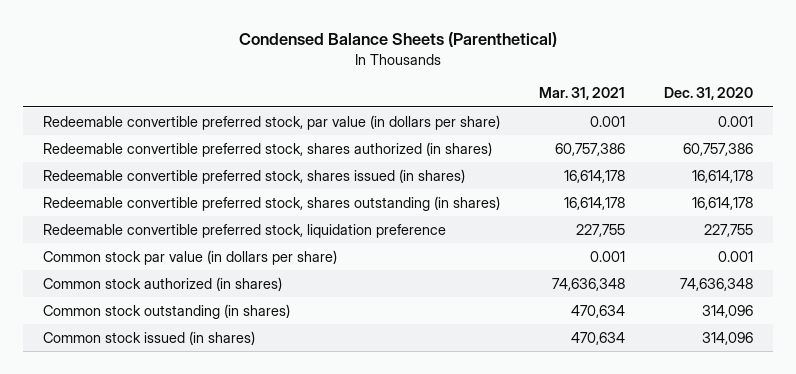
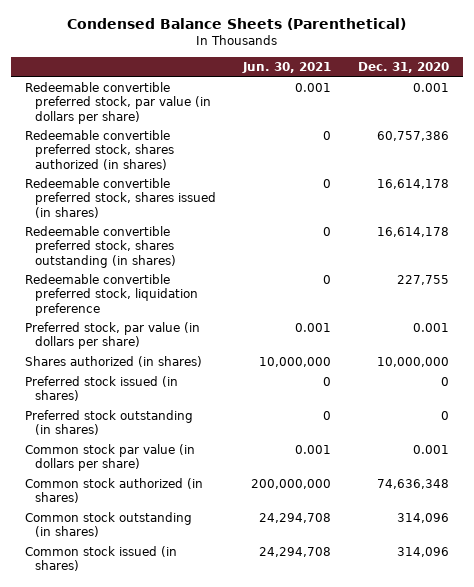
[538,87,625,101] Mar. 31, 2021 -> none
none -> [242,62,332,74] Jun. 30, 2021
none -> [24,322,200,350] Preferred stock, par value (in dollars per share)
none -> [24,356,202,368] Shares authorized (in shares)
none -> [24,376,178,402] Preferred stock issued (in shares)
none -> [24,410,193,436] Preferred stock outstanding (in shares)

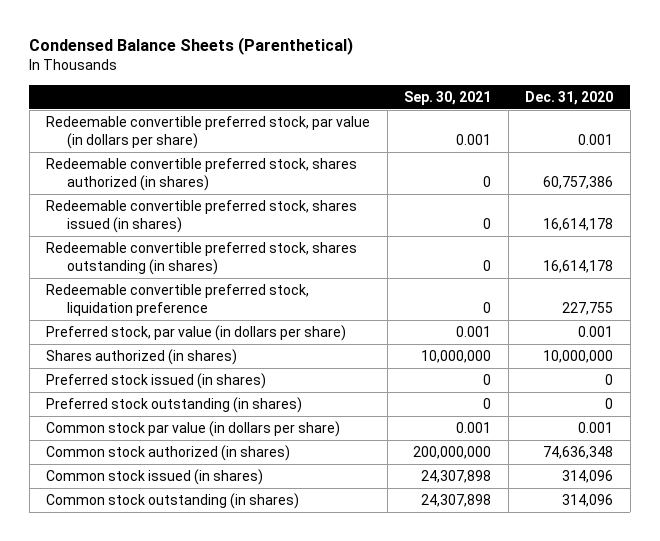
[242,62,332,74] Jun. 30, 2021 -> none
none -> [404,90,492,105] Sep. 30, 2021
[24,512,192,538] Common stock outstanding (in shares) -> [46,493,300,510] Common stock outstanding (in shares)

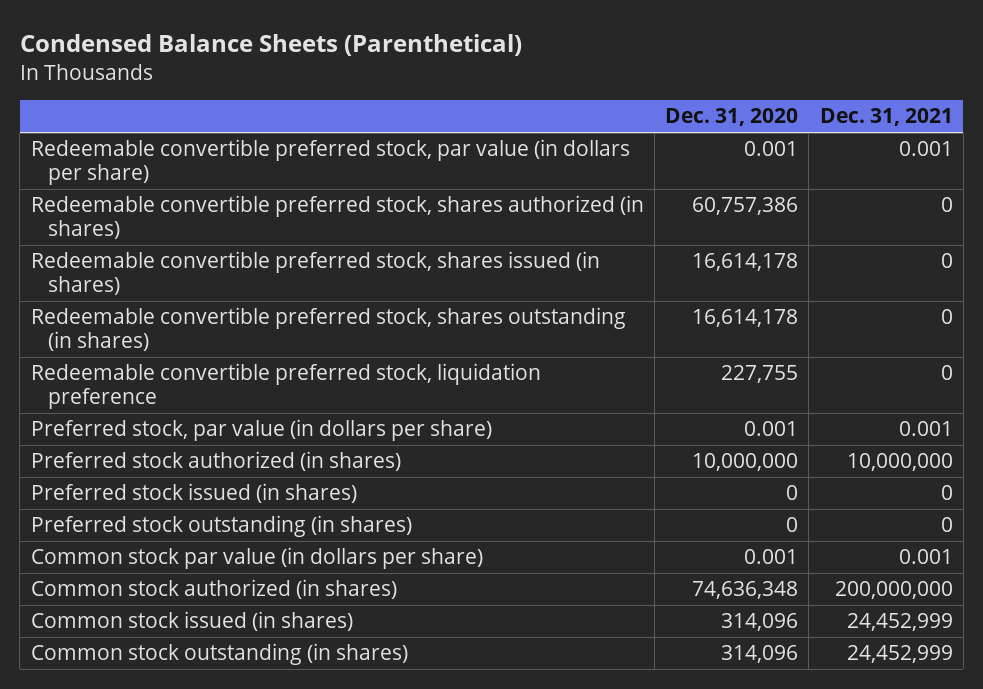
[404,90,492,105] Sep. 30, 2021 -> none
none -> [819,108,953,127] Dec. 31, 2021
[46,349,238,366] Shares authorized (in shares) -> [30,451,401,472] Preferred stock authorized (in shares)

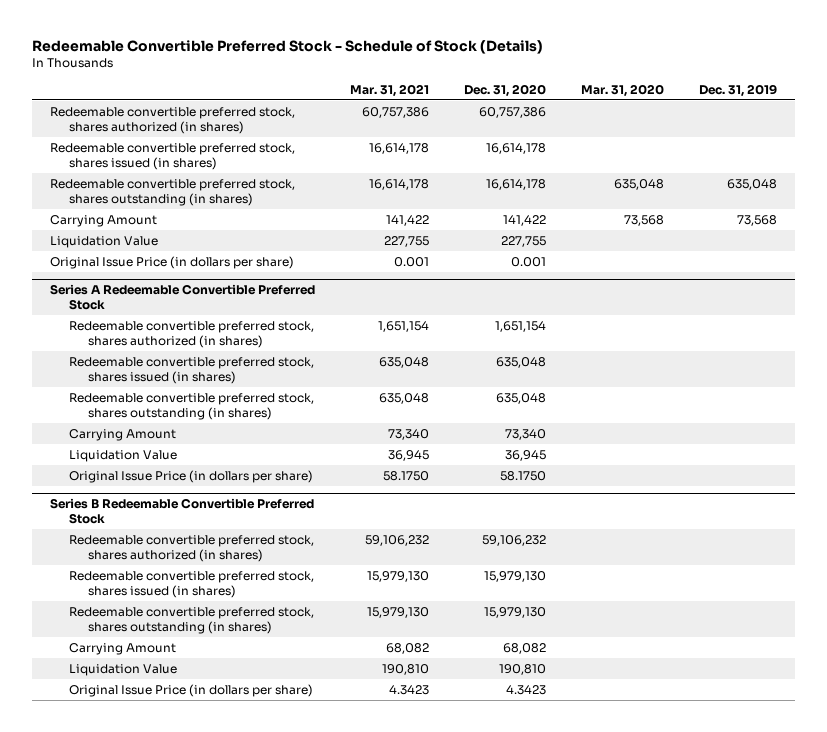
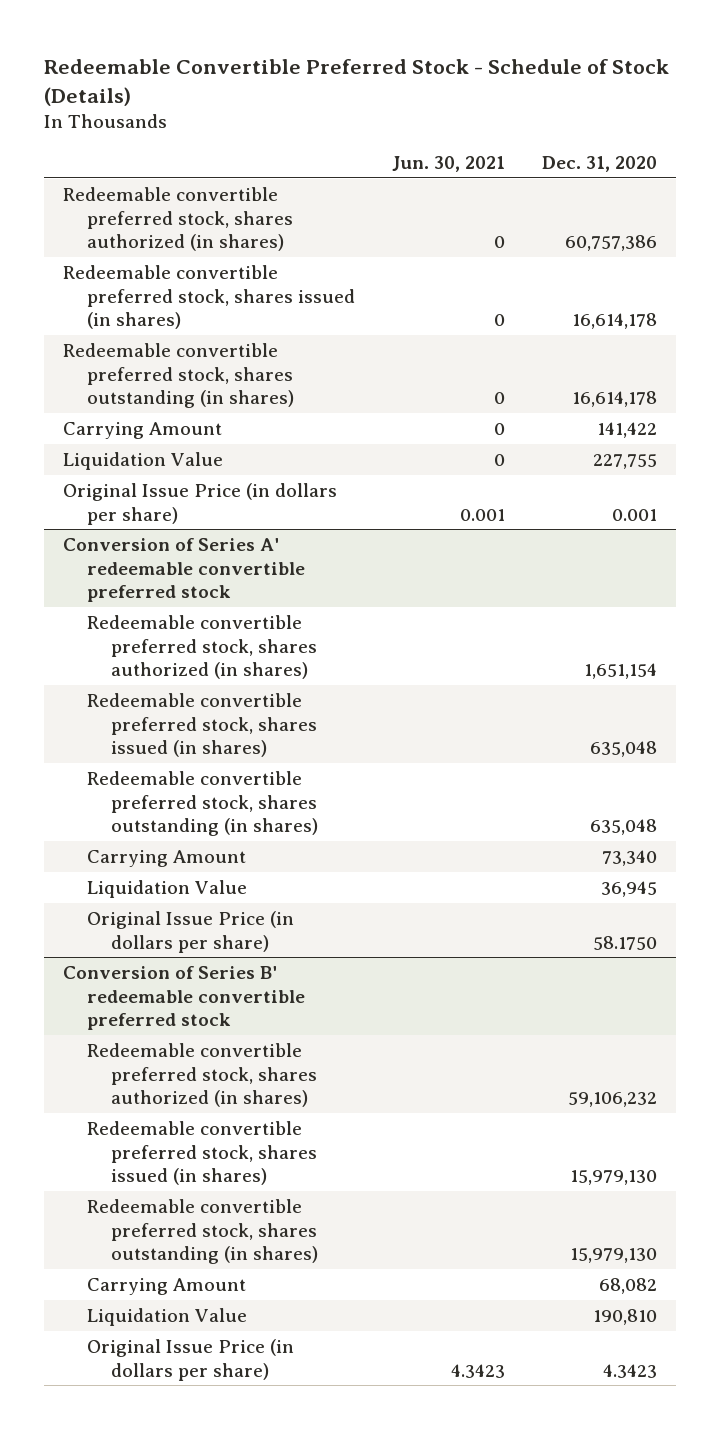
[349,83,429,97] Mar. 31, 2021 -> none
[580,83,664,97] Mar. 31, 2020 -> none
[699,83,778,97] Dec. 31, 2019 -> none
none -> [391,156,505,173] Jun. 30, 2021
[49,284,315,311] Series A Redeemable Convertible Preferred Stock -> [62,537,305,603] Conversion of Series A' redeemable convertible preferred stock
[49,498,314,525] Series B Redeemable Convertible Preferred Stock -> [62,965,305,1031] Conversion of Series B' redeemable convertible preferred stock

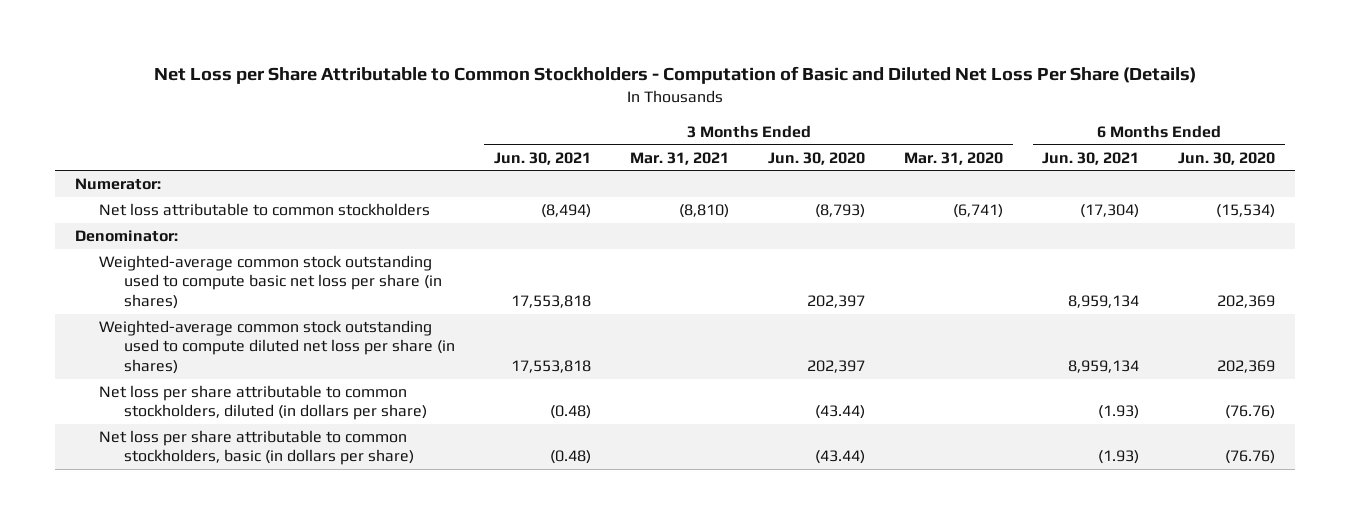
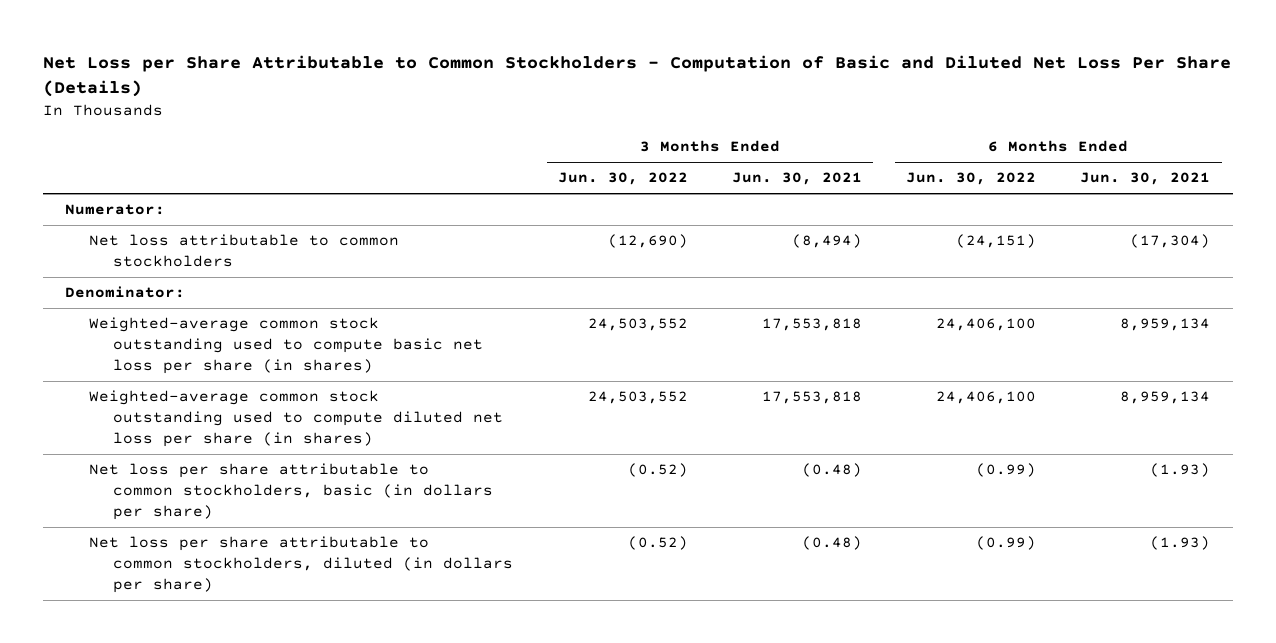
[630,151,730,165] Mar. 31, 2021 -> none
[768,151,866,165] Jun. 30, 2020 -> none
[904,151,1004,165] Mar. 31, 2020 -> none
[1178,151,1276,165] Jun. 30, 2020 -> none
none -> [557,172,688,186] Jun. 30, 2022
none -> [906,172,1037,186] Jun. 30, 2022
[99,385,427,421] Net loss per share attributable to common stockholders, diluted (in dollars per share) -> [89,536,514,593] Net loss per share attributable to common stockholders, diluted (in dollars per share)

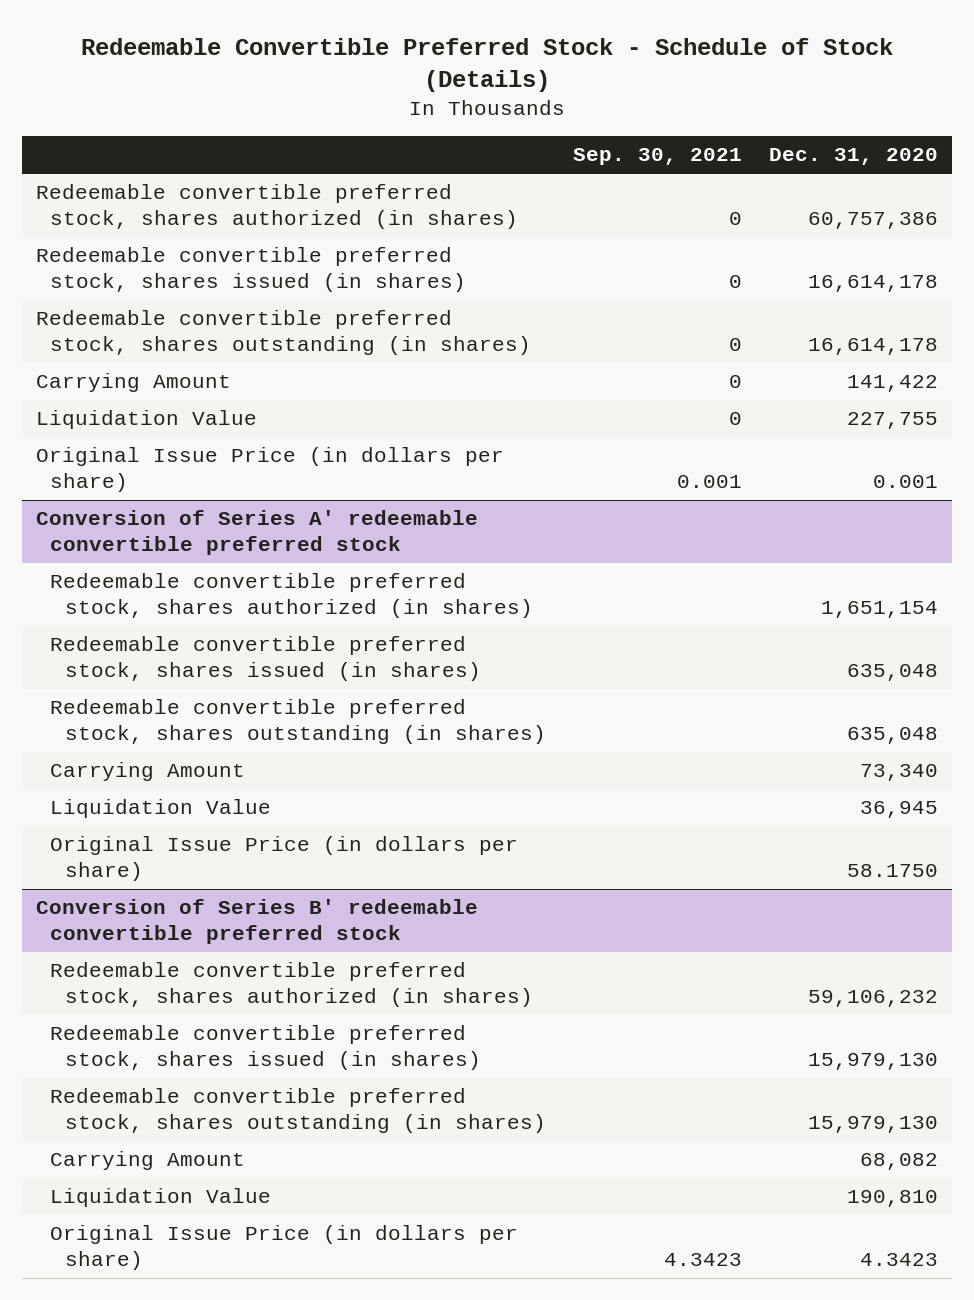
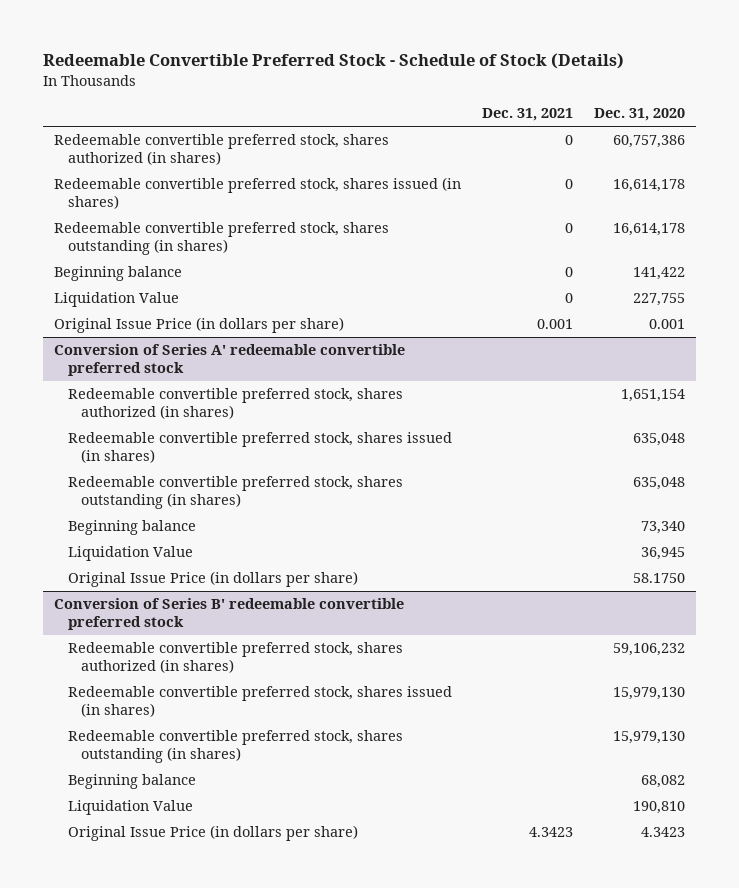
[573,148,743,166] Sep. 30, 2021 -> none
none -> [482,108,574,122] Dec. 31, 2021
[35,373,231,393] Carrying Amount -> [53,266,182,282] Beginning balance
[50,762,246,782] Carrying Amount -> [67,520,196,536] Beginning balance
[50,1151,246,1171] Carrying Amount -> [67,774,196,790] Beginning balance

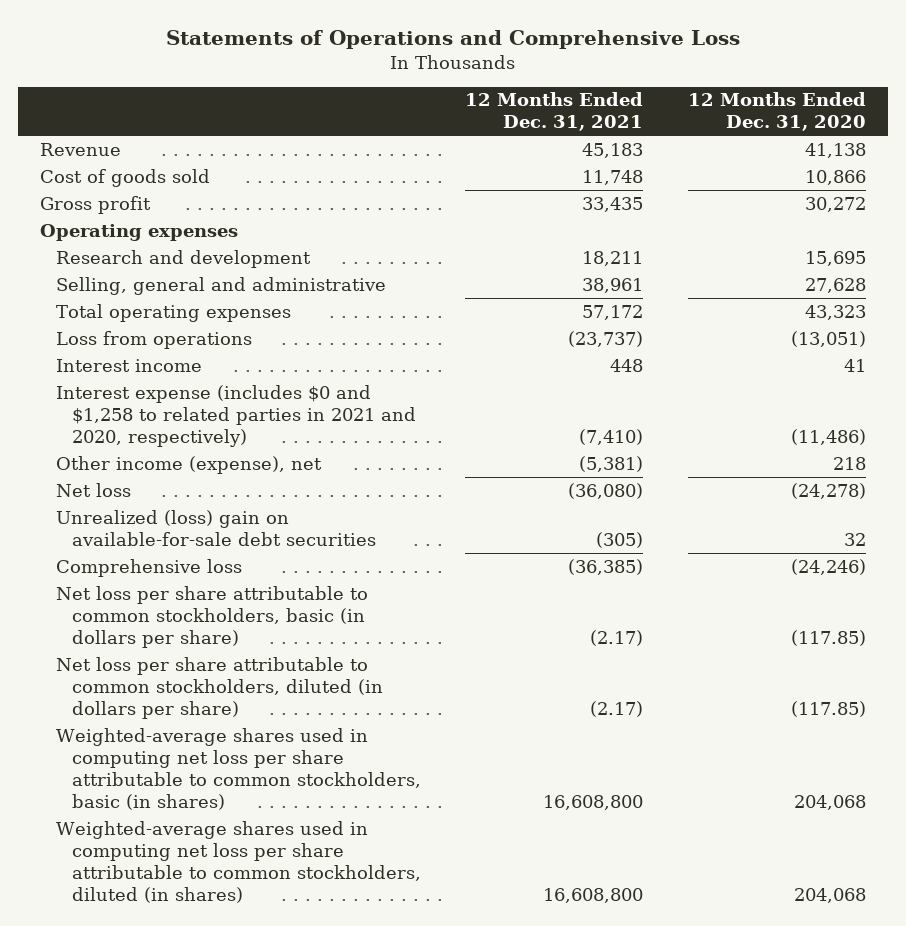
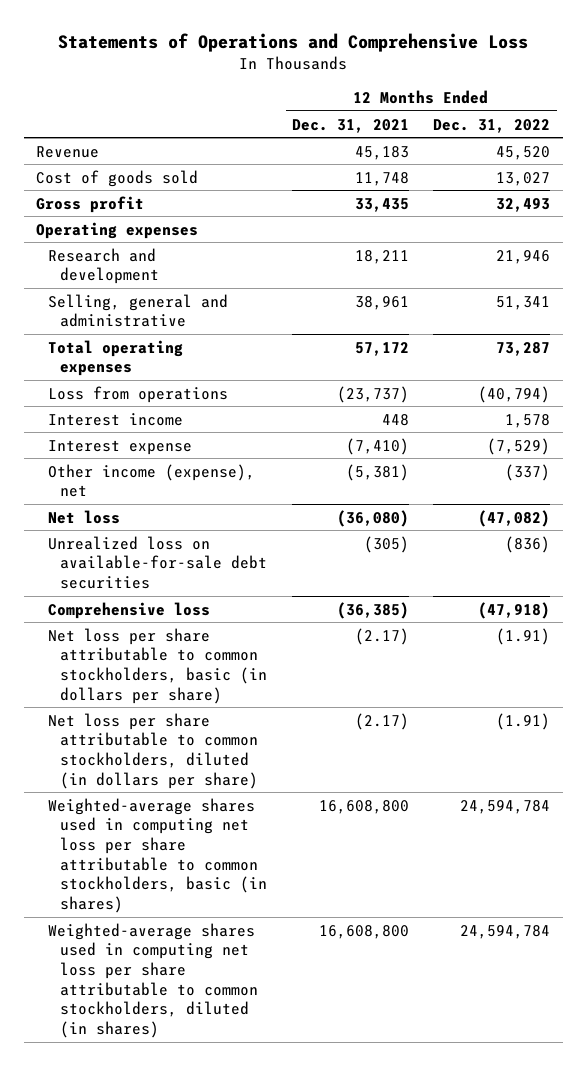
[687,92,866,132] 12 Months Ended Dec. 31, 2020 -> none
none -> [433,118,551,133] Dec. 31, 2022
[55,384,416,447] Interest expense (includes $0 and $1,258 to related parties in 2021 and 2020, respectively) -> [47,439,192,455] Interest expense
[55,509,376,546] Unrealized (loss) gain on available-for-sale debt securities -> [47,535,268,590] Unrealized loss on available-for-sale debt securities

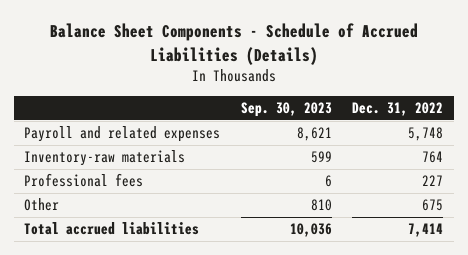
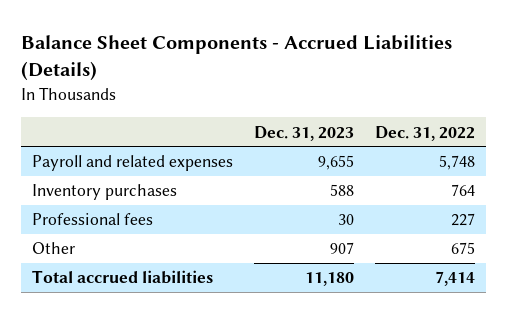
[49,23,418,65] Balance Sheet Components - Schedule of Accrued Liabilities (Details) -> [21,34,453,82] Balance Sheet Components - Accrued Liabilities (Details)
[240,102,332,118] Sep. 30, 2023 -> none
none -> [254,125,355,141] Dec. 31, 2023
[24,150,186,167] Inventory-raw materials -> [31,184,177,201] Inventory purchases

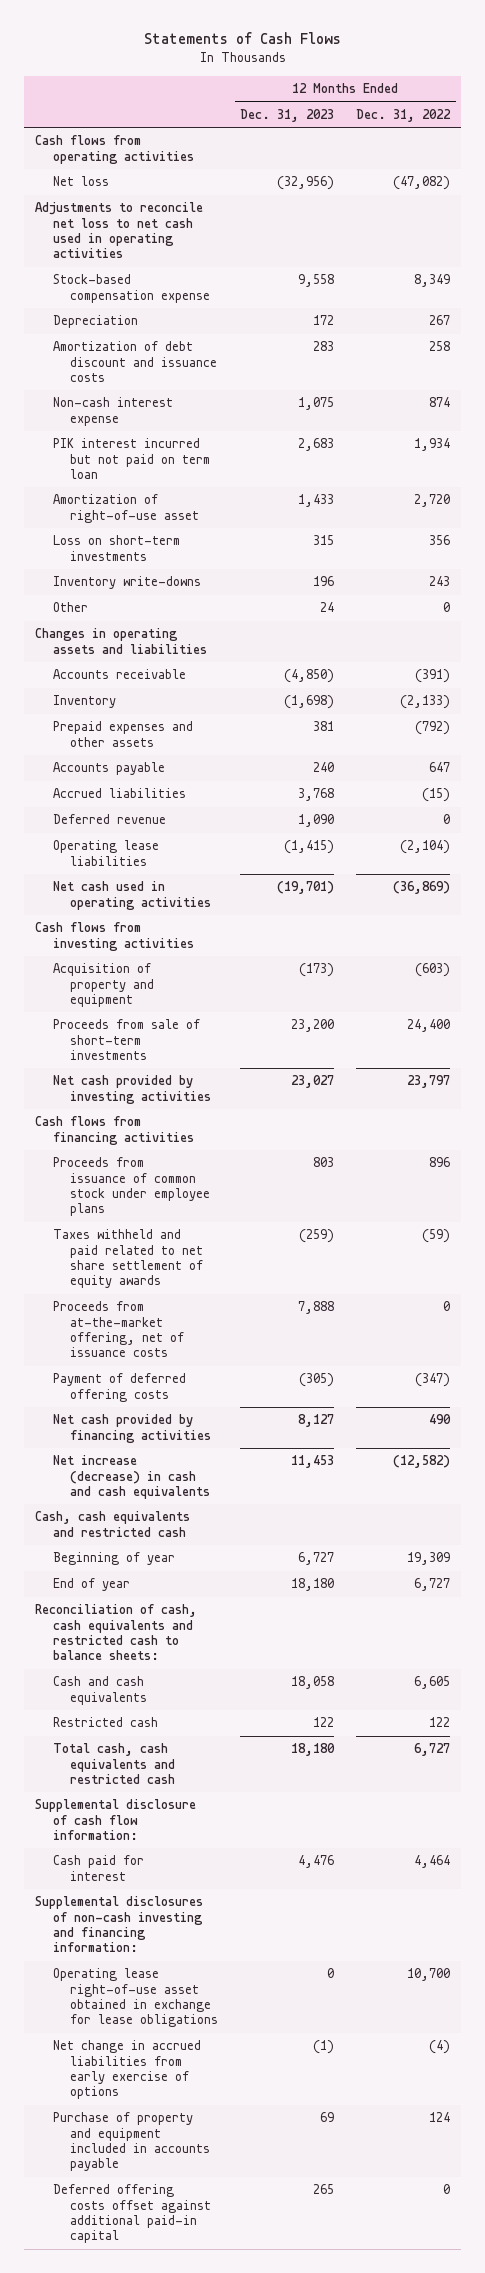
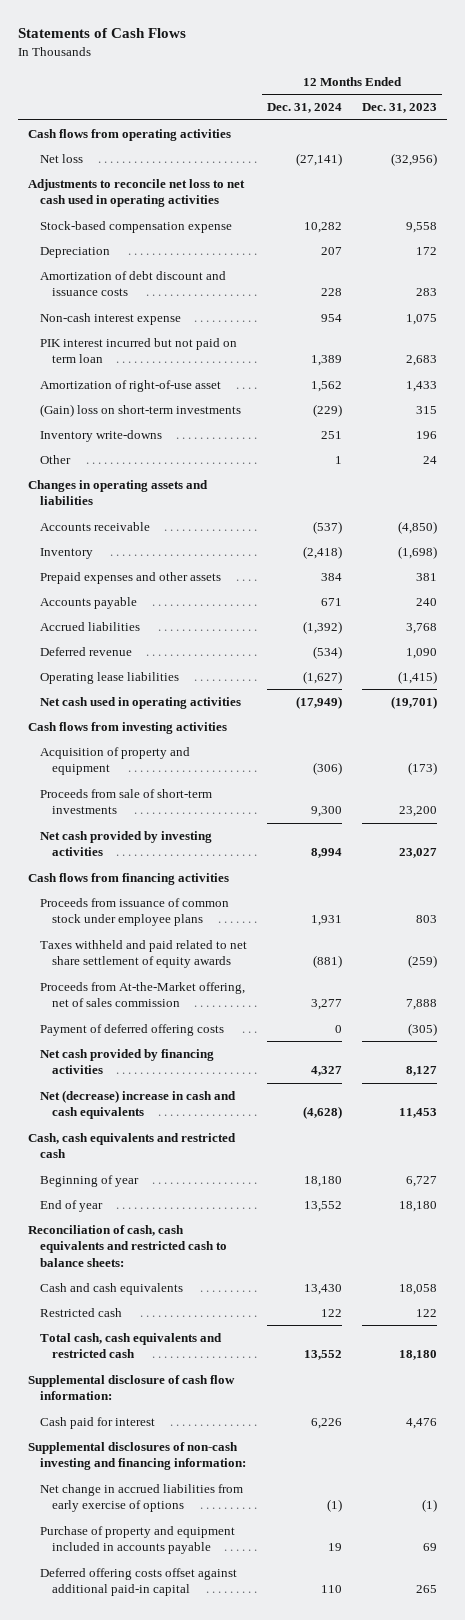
[356,108,452,122] Dec. 31, 2022 -> none
none -> [267,103,343,114] Dec. 31, 2024
[52,535,180,561] Loss on short-term investments -> [40,403,242,417] (Gain) loss on short-term investments
[52,1301,185,1358] Proceeds from at-the-market offering, net of issuance costs -> [40,981,246,1008] Proceeds from At-the-Market offering, net of sales commission
[52,1455,211,1499] Net increase (decrease) in cash and cash equivalents -> [40,1089,237,1120] Net (decrease) increase in cash and cash equivalents
[52,1968,219,2028] Operating lease right-of-use asset obtained in exchange for lease obligations -> none

